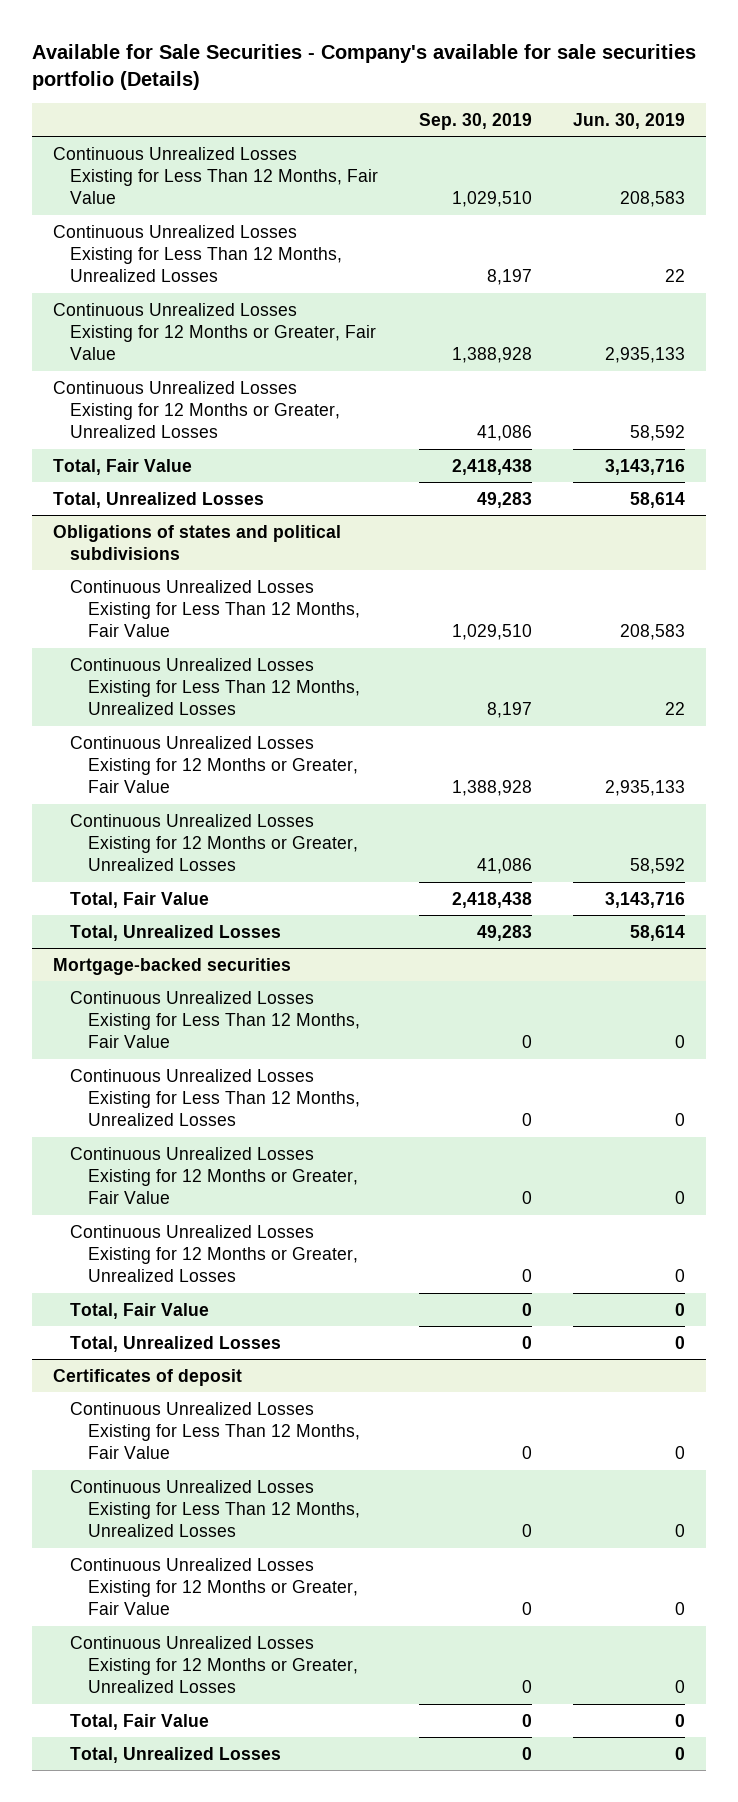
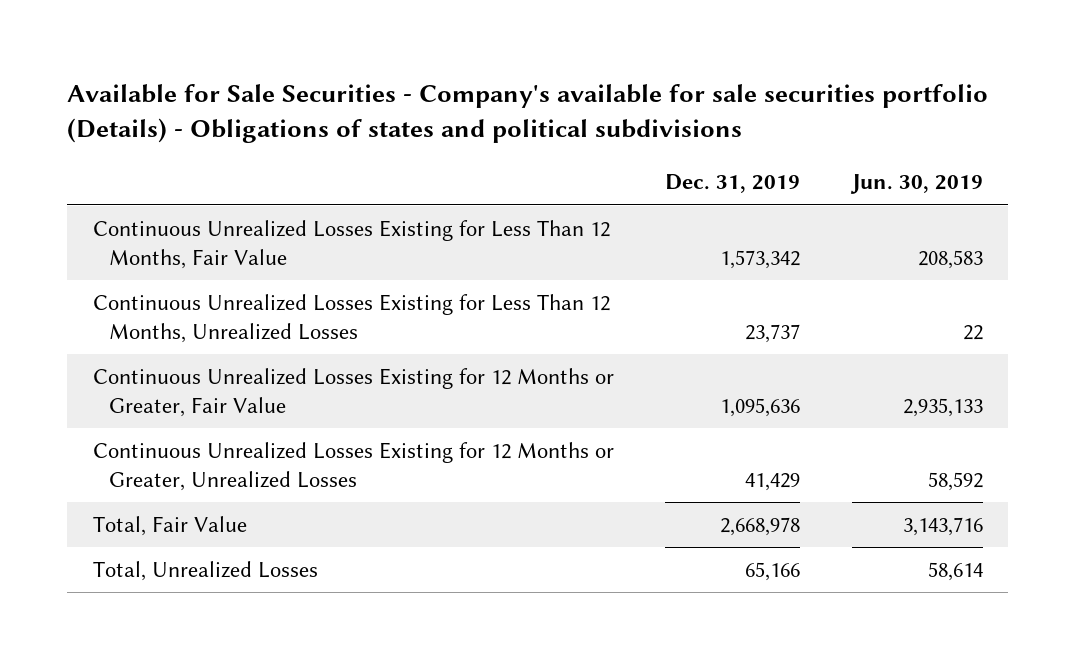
[32,44,697,91] Available for Sale Securities - Company's available for sale securities portfolio (Details) -> [67,84,989,143] Available for Sale Securities - Company's available for sale securities portfolio (Details) - Obligations of states and political subdivisions
[419,112,533,130] Sep. 30, 2019 -> none
none -> [665,174,801,194] Dec. 31, 2019
[52,524,341,560] Obligations of states and political subdivisions -> none
[70,579,360,638] Continuous Unrealized Losses Existing for Less Than 12 Months, Fair Value -> none
[70,657,360,716] Continuous Unrealized Losses Existing for Less Than 12 Months, Unrealized Losses -> none
[70,735,358,794] Continuous Unrealized Losses Existing for 12 Months or Greater, Fair Value -> none
[70,813,358,872] Continuous Unrealized Losses Existing for 12 Months or Greater, Unrealized Losses -> none
[70,891,210,908] Total, Fair Value -> none
[70,924,282,941] Total, Unrealized Losses -> none
[52,957,291,975] Mortgage-backed securities -> none
[70,990,360,1049] Continuous Unrealized Losses Existing for Less Than 12 Months, Fair Value -> none
[70,1068,360,1127] Continuous Unrealized Losses Existing for Less Than 12 Months, Unrealized Losses -> none
[70,1146,358,1205] Continuous Unrealized Losses Existing for 12 Months or Greater, Fair Value -> none
[70,1224,358,1283] Continuous Unrealized Losses Existing for 12 Months or Greater, Unrealized Losses -> none
[70,1302,210,1319] Total, Fair Value -> none
[70,1335,282,1352] Total, Unrealized Losses -> none
[52,1368,242,1386] Certificates of deposit -> none
[70,1401,360,1460] Continuous Unrealized Losses Existing for Less Than 12 Months, Fair Value -> none
[70,1479,360,1538] Continuous Unrealized Losses Existing for Less Than 12 Months, Unrealized Losses -> none
[70,1557,358,1616] Continuous Unrealized Losses Existing for 12 Months or Greater, Fair Value -> none
[70,1635,358,1694] Continuous Unrealized Losses Existing for 12 Months or Greater, Unrealized Losses -> none
[70,1713,210,1730] Total, Fair Value -> none
[70,1746,282,1763] Total, Unrealized Losses -> none

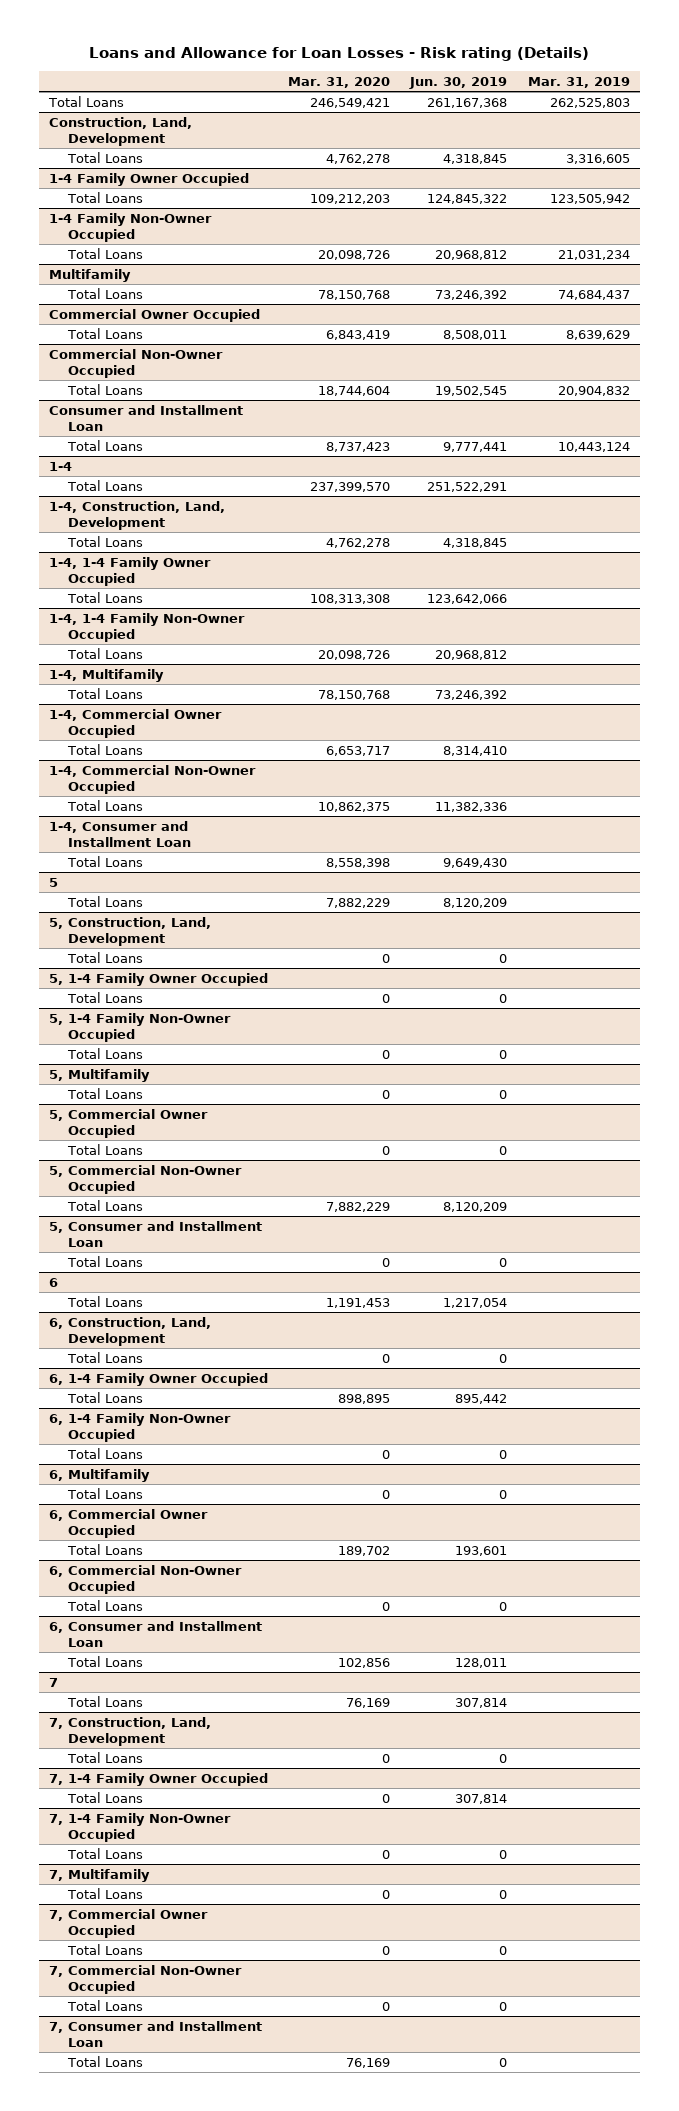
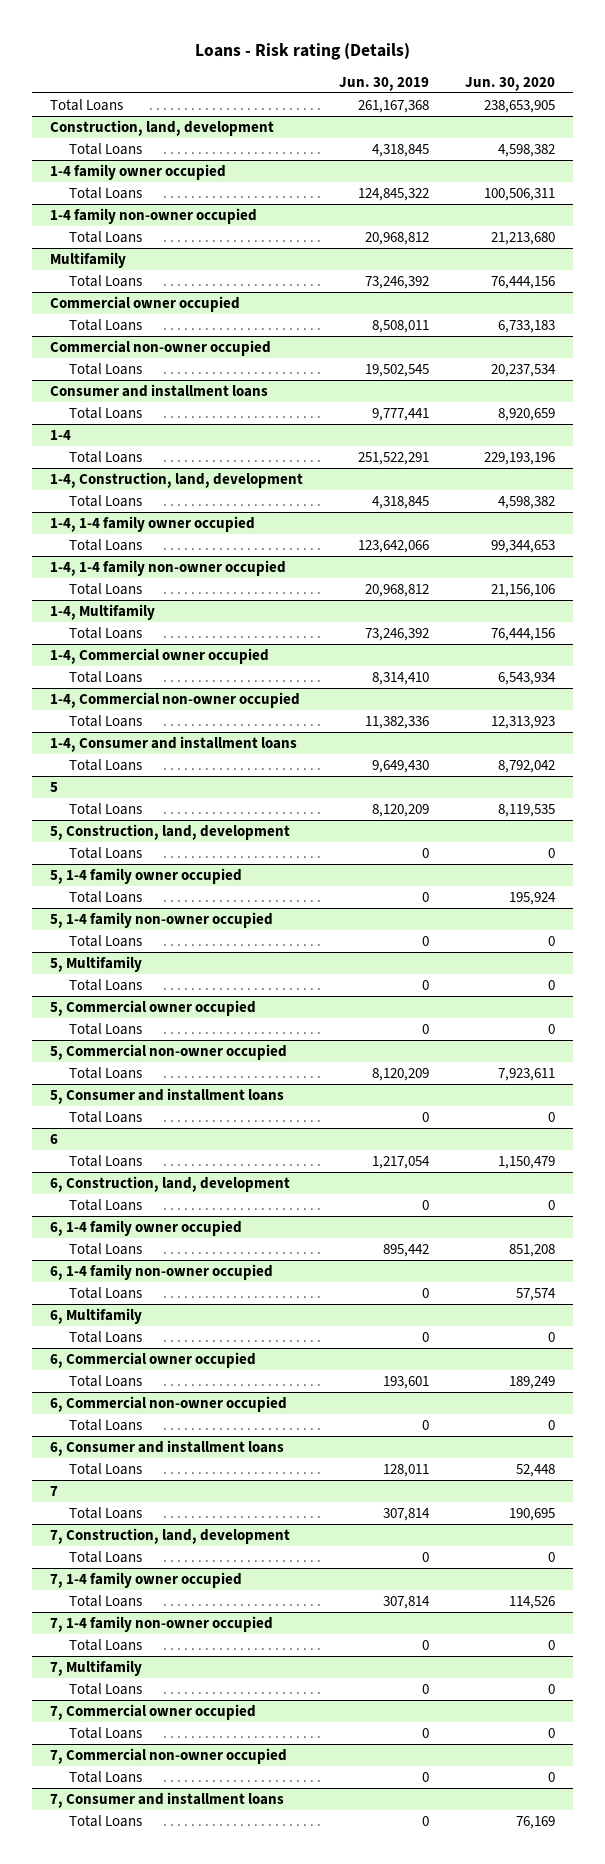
[89,47,590,62] Loans and Allowance for Loan Losses - Risk rating (Details) -> [194,42,410,60] Loans - Risk rating (Details)
[288,76,391,88] Mar. 31, 2020 -> none
[527,76,630,88] Mar. 31, 2019 -> none
none -> [465,76,556,91] Jun. 30, 2020
[48,116,192,146] Construction, Land, Development -> [50,119,275,136] Construction, land, development
[48,172,249,186] 1-4 Family Owner Occupied -> [50,163,227,180] 1-4 family owner occupied
[48,212,212,242] 1-4 Family Non-Owner Occupied -> [50,207,258,224] 1-4 family non-owner occupied
[48,308,260,322] Commercial Owner Occupied -> [50,295,241,312] Commercial owner occupied
[48,348,223,378] Commercial Non-Owner Occupied -> [50,339,272,356] Commercial non-owner occupied
[48,404,243,431] Consumer and Installment Loan -> [50,383,269,397] Consumer and installment loans
[48,500,225,530] 1-4, Construction, Land, Development -> [50,471,304,488] 1-4, Construction, land, development
[48,556,211,586] 1-4, 1-4 Family Owner Occupied -> [50,515,256,532] 1-4, 1-4 family owner occupied
[48,612,245,642] 1-4, 1-4 Family Non-Owner Occupied -> [50,559,287,576] 1-4, 1-4 family non-owner occupied
[48,708,222,738] 1-4, Commercial Owner Occupied -> [50,647,270,664] 1-4, Commercial owner occupied
[48,764,256,794] 1-4, Commercial Non-Owner Occupied -> [50,691,301,708] 1-4, Commercial non-owner occupied
[48,820,191,847] 1-4, Consumer and Installment Loan -> [50,735,298,752] 1-4, Consumer and installment loans
[48,916,211,946] 5, Construction, Land, Development -> [50,823,291,840] 5, Construction, land, development
[48,972,268,986] 5, 1-4 Family Owner Occupied -> [50,867,243,884] 5, 1-4 family owner occupied
[48,1012,231,1042] 5, 1-4 Family Non-Owner Occupied -> [50,911,274,928] 5, 1-4 family non-owner occupied
[48,1108,208,1138] 5, Commercial Owner Occupied -> [50,999,257,1016] 5, Commercial owner occupied
[48,1164,242,1194] 5, Commercial Non-Owner Occupied -> [50,1043,288,1060] 5, Commercial non-owner occupied
[48,1220,262,1247] 5, Consumer and Installment Loan -> [50,1087,285,1104] 5, Consumer and installment loans
[48,1316,211,1346] 6, Construction, Land, Development -> [50,1175,291,1192] 6, Construction, land, development
[48,1372,268,1386] 6, 1-4 Family Owner Occupied -> [50,1219,243,1236] 6, 1-4 family owner occupied
[48,1412,231,1442] 6, 1-4 Family Non-Owner Occupied -> [50,1263,274,1280] 6, 1-4 family non-owner occupied
[48,1508,208,1538] 6, Commercial Owner Occupied -> [50,1351,257,1368] 6, Commercial owner occupied
[48,1564,242,1594] 6, Commercial Non-Owner Occupied -> [50,1395,288,1412] 6, Commercial non-owner occupied
[48,1620,262,1647] 6, Consumer and Installment Loan -> [50,1439,285,1456] 6, Consumer and installment loans
[48,1716,211,1746] 7, Construction, Land, Development -> [50,1527,291,1544] 7, Construction, land, development
[48,1772,268,1786] 7, 1-4 Family Owner Occupied -> [50,1571,243,1588] 7, 1-4 family owner occupied
[48,1812,231,1842] 7, 1-4 Family Non-Owner Occupied -> [50,1615,274,1632] 7, 1-4 family non-owner occupied
[48,1908,208,1938] 7, Commercial Owner Occupied -> [50,1703,257,1720] 7, Commercial owner occupied
[48,1964,242,1994] 7, Commercial Non-Owner Occupied -> [50,1747,288,1764] 7, Commercial non-owner occupied
[48,2020,262,2047] 7, Consumer and Installment Loan -> [50,1791,285,1808] 7, Consumer and installment loans

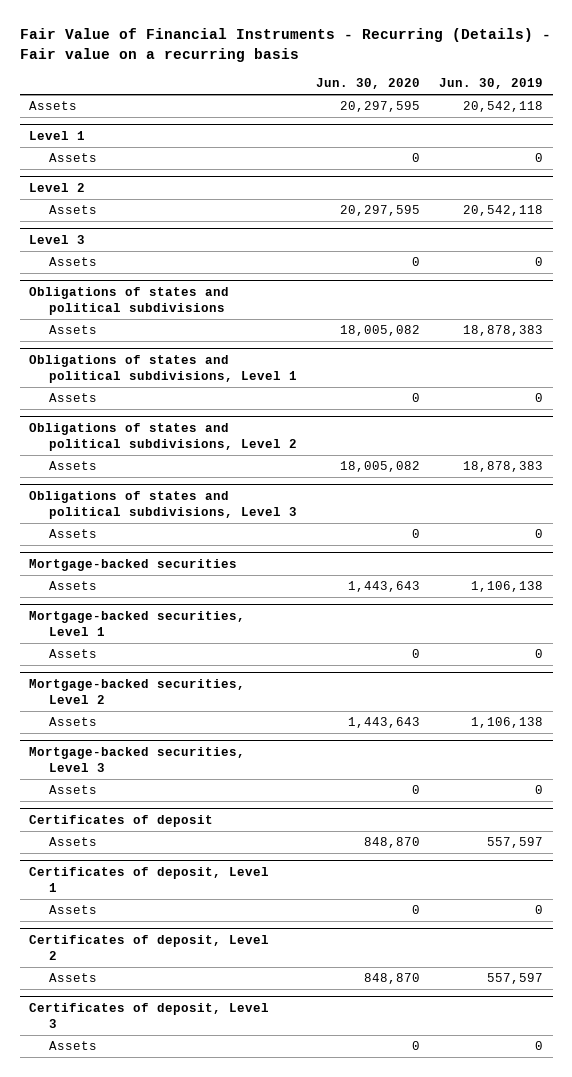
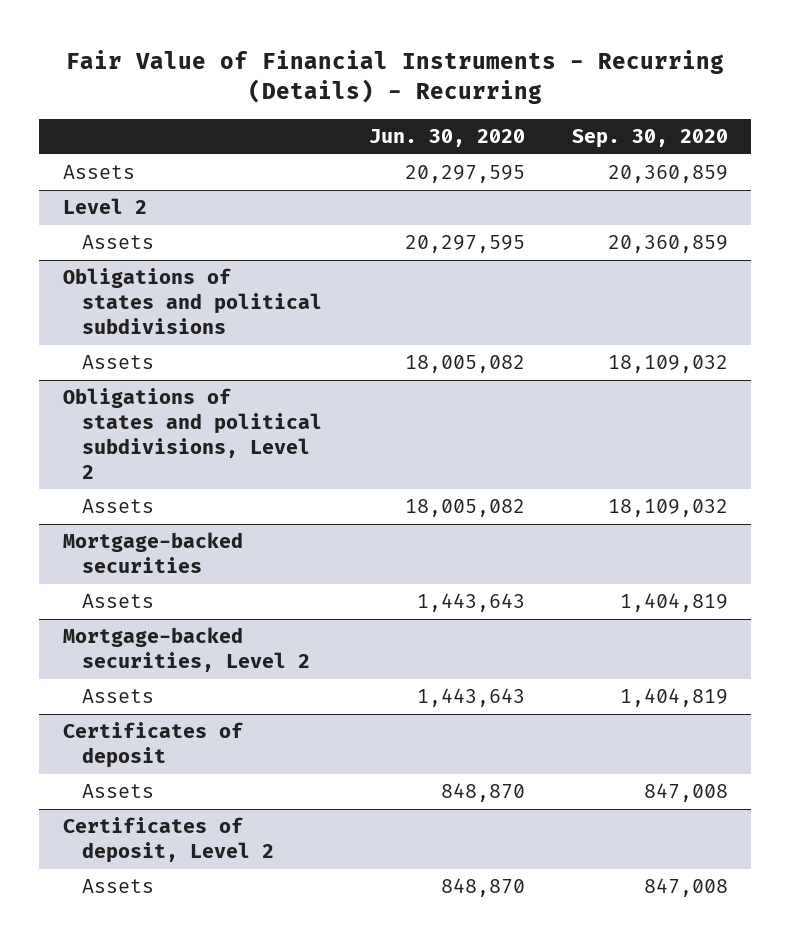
[19,28,551,63] Fair Value of Financial Instruments - Recurring (Details) - Fair value on a recurring basis -> [66,50,725,105] Fair Value of Financial Instruments - Recurring (Details) - Recurring
[439,78,544,90] Jun. 30, 2019 -> none
none -> [571,128,728,148] Sep. 30, 2020
[29,131,86,141] Level 1 -> none
[49,153,98,163] Assets -> none
[29,235,86,245] Level 3 -> none
[49,257,98,267] Assets -> none
[29,355,298,384] Obligations of states and political subdivisions, Level 1 -> none
[49,393,98,403] Assets -> none
[29,491,298,520] Obligations of states and political subdivisions, Level 3 -> none
[49,529,98,539] Assets -> none
[29,611,246,637] Mortgage-backed securities, Level 1 -> none
[49,649,98,659] Assets -> none
[29,747,246,773] Mortgage-backed securities, Level 3 -> none
[49,785,98,795] Assets -> none
[29,867,270,893] Certificates of deposit, Level 1 -> none
[49,905,98,915] Assets -> none
[29,1003,270,1029] Certificates of deposit, Level 3 -> none
[49,1041,98,1051] Assets -> none

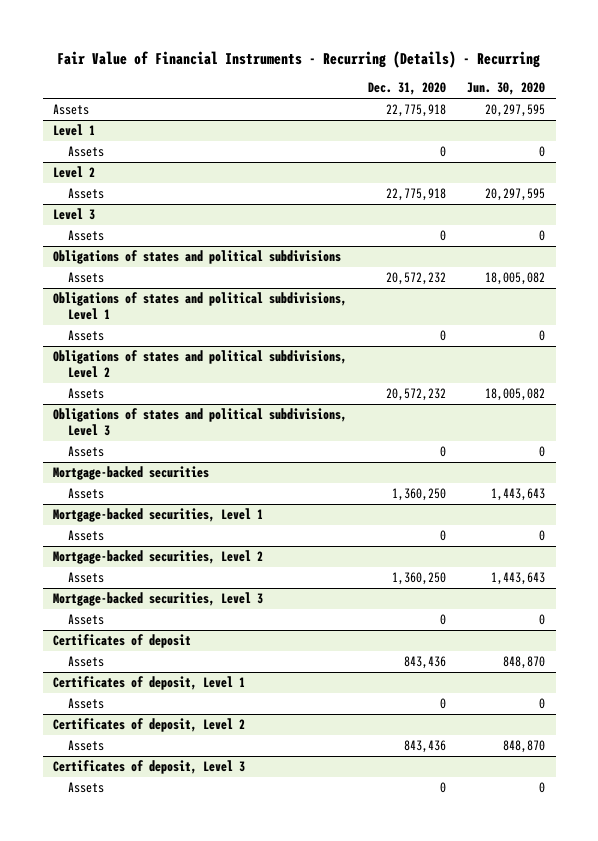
[571,128,728,148] Sep. 30, 2020 -> none
none -> [368,82,447,96] Dec. 31, 2020
none -> [53,124,96,137] Level 1
none -> [67,146,104,158] Assets
none -> [53,208,96,221] Level 3
none -> [67,230,104,242] Assets
none -> [53,292,348,321] Obligations of states and political subdivisions, Level 1
none -> [67,330,104,342] Assets
none -> [53,408,348,437] Obligations of states and political subdivisions, Level 3
none -> [67,446,104,458] Assets
none -> [53,508,264,523] Mortgage-backed securities, Level 1
none -> [67,530,104,542] Assets
none -> [53,592,264,607] Mortgage-backed securities, Level 3
none -> [67,614,104,626] Assets
none -> [53,676,246,691] Certificates of deposit, Level 1
none -> [67,698,104,710] Assets
none -> [53,760,246,775] Certificates of deposit, Level 3
none -> [67,782,104,794] Assets

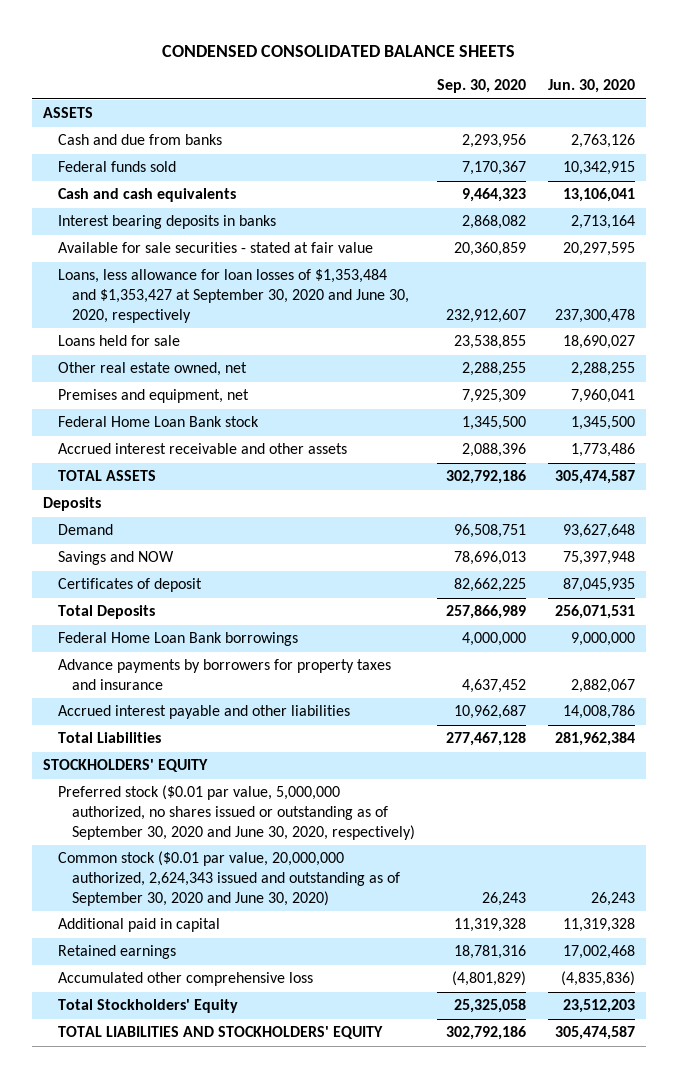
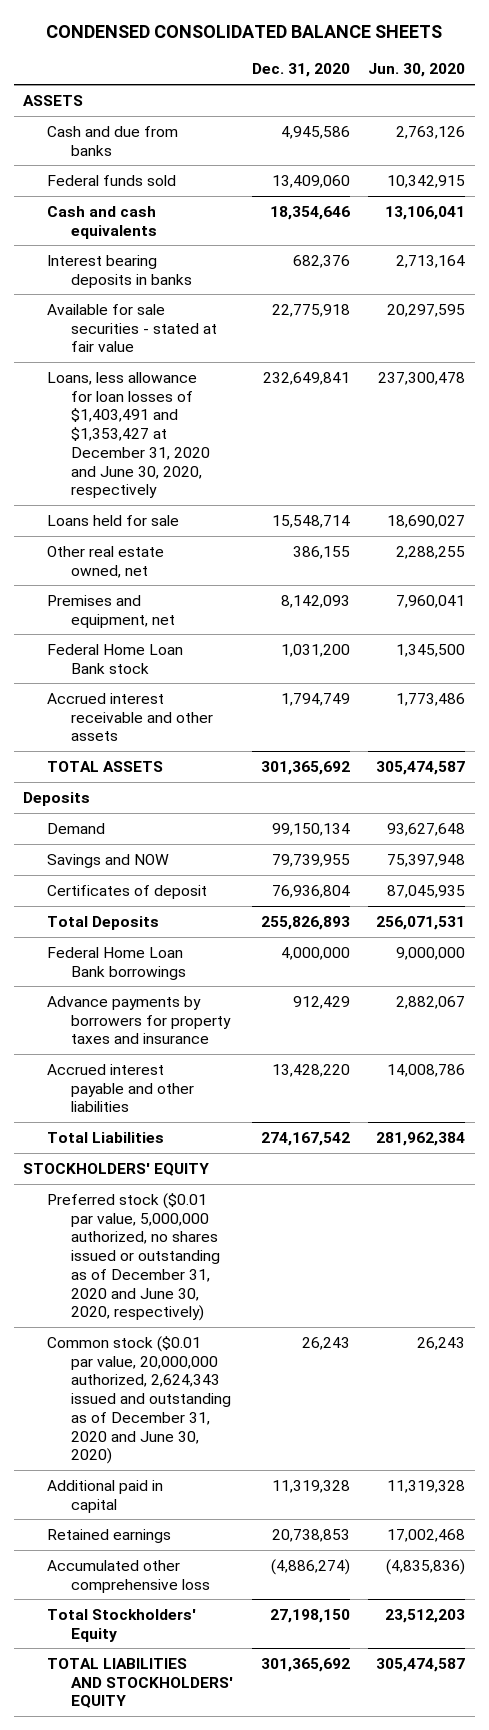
[436,79,526,94] Sep. 30, 2020 -> none
none -> [251,63,350,78] Dec. 31, 2020
[57,269,410,323] Loans, less allowance for loan losses of $1,353,484 and $1,353,427 at September 30, 2020 and June 30, 2020, respectively -> [47,371,211,499] Loans, less allowance for loan losses of $1,403,491 and $1,353,427 at December 31, 2020 and June 30, 2020, respectively
[57,785,416,840] Preferred stock ($0.01 par value, 5,000,000 authorized, no shares issued or outstanding as of September 30, 2020 and June 30, 2020, respectively) -> [47,1192,221,1322] Preferred stock ($0.01 par value, 5,000,000 authorized, no shares issued or outstanding as of December 31, 2020 and June 30, 2020, respectively)
[57,851,401,906] Common stock ($0.01 par value, 20,000,000 authorized, 2,624,343 issued and outstanding as of September 30, 2020 and June 30, 2020) -> [47,1335,232,1465] Common stock ($0.01 par value, 20,000,000 authorized, 2,624,343 issued and outstanding as of December 31, 2020 and June 30, 2020)

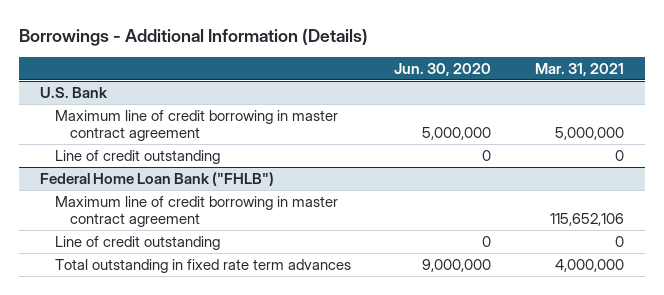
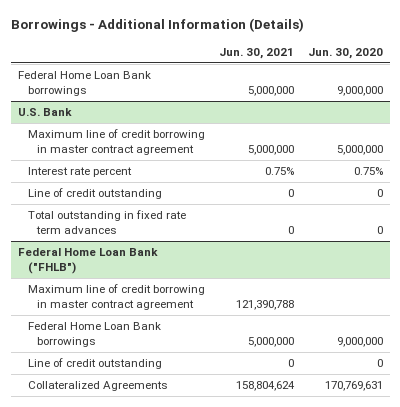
[534,62,624,76] Mar. 31, 2021 -> none
none -> [218,47,294,59] Jun. 30, 2021
none -> [17,71,151,96] Federal Home Loan Bank borrowings
none -> [27,167,132,178] Interest rate percent
none -> [27,210,186,234] Total outstanding in fixed rate term advances
none -> [27,322,161,347] Federal Home Loan Bank borrowings
[55,258,352,273] Total outstanding in fixed rate term advances -> none
none -> [27,381,168,392] Collateralized Agreements

